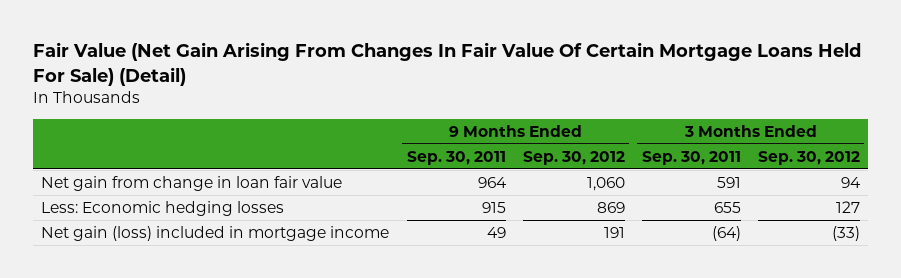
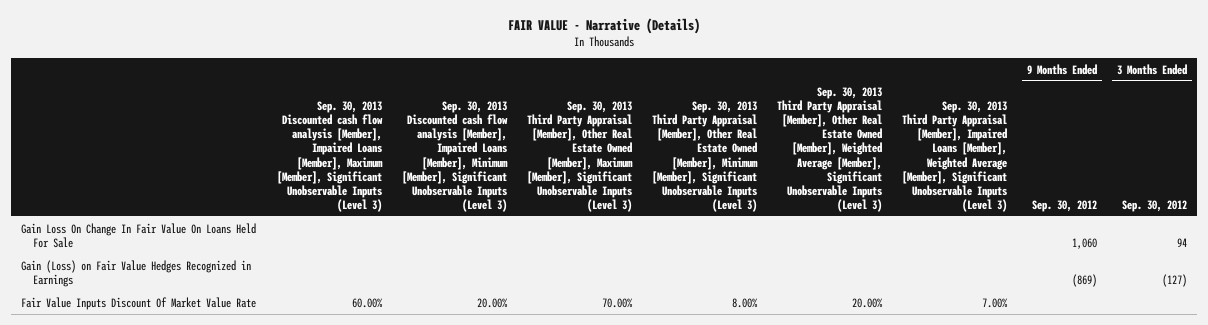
[32,42,861,86] Fair Value (Net Gain Arising From Changes In Fair Value Of Certain Mortgage Loans Held For Sale) (Detail) -> [508,18,701,35] FAIR VALUE - Narrative (Details)
[406,150,506,165] Sep. 30, 2011 -> none
[641,150,741,165] Sep. 30, 2011 -> none
none -> [276,101,383,212] Sep. 30, 2013 Discounted cash flow analysis [Member], Impaired Loans [Member], Maximum [Member], Significant Unobservable Inputs (Level 3)
none -> [401,101,508,212] Sep. 30, 2013 Discounted cash flow analysis [Member], Impaired Loans [Member], Minimum [Member], Significant Unobservable Inputs (Level 3)
none -> [526,101,633,212] Sep. 30, 2013 Third Party Appraisal [Member], Other Real Estate Owned [Member], Maximum [Member], Significant Unobservable Inputs (Level 3)
none -> [651,101,758,212] Sep. 30, 2013 Third Party Appraisal [Member], Other Real Estate Owned [Member], Minimum [Member], Significant Unobservable Inputs (Level 3)
none -> [776,87,882,212] Sep. 30, 2013 Third Party Appraisal [Member], Other Real Estate Owned [Member], Weighted Average [Member], Significant Unobservable Inputs (Level 3)
none -> [901,101,1007,212] Sep. 30, 2013 Third Party Appraisal [Member], Impaired Loans [Member], Weighted Average [Member], Significant Unobservable Inputs (Level 3)
[41,201,285,217] Less: Economic hedging losses -> none
[41,226,390,242] Net gain (loss) included in mortgage income -> none
[41,176,343,192] Net gain from change in loan fair value -> [21,222,257,248] Gain Loss On Change In Fair Value On Loans Held For Sale
none -> [21,259,252,287] Gain (Loss) on Fair Value Hedges Recognized in Earnings
none -> [21,296,257,310] Fair Value Inputs Discount Of Market Value Rate

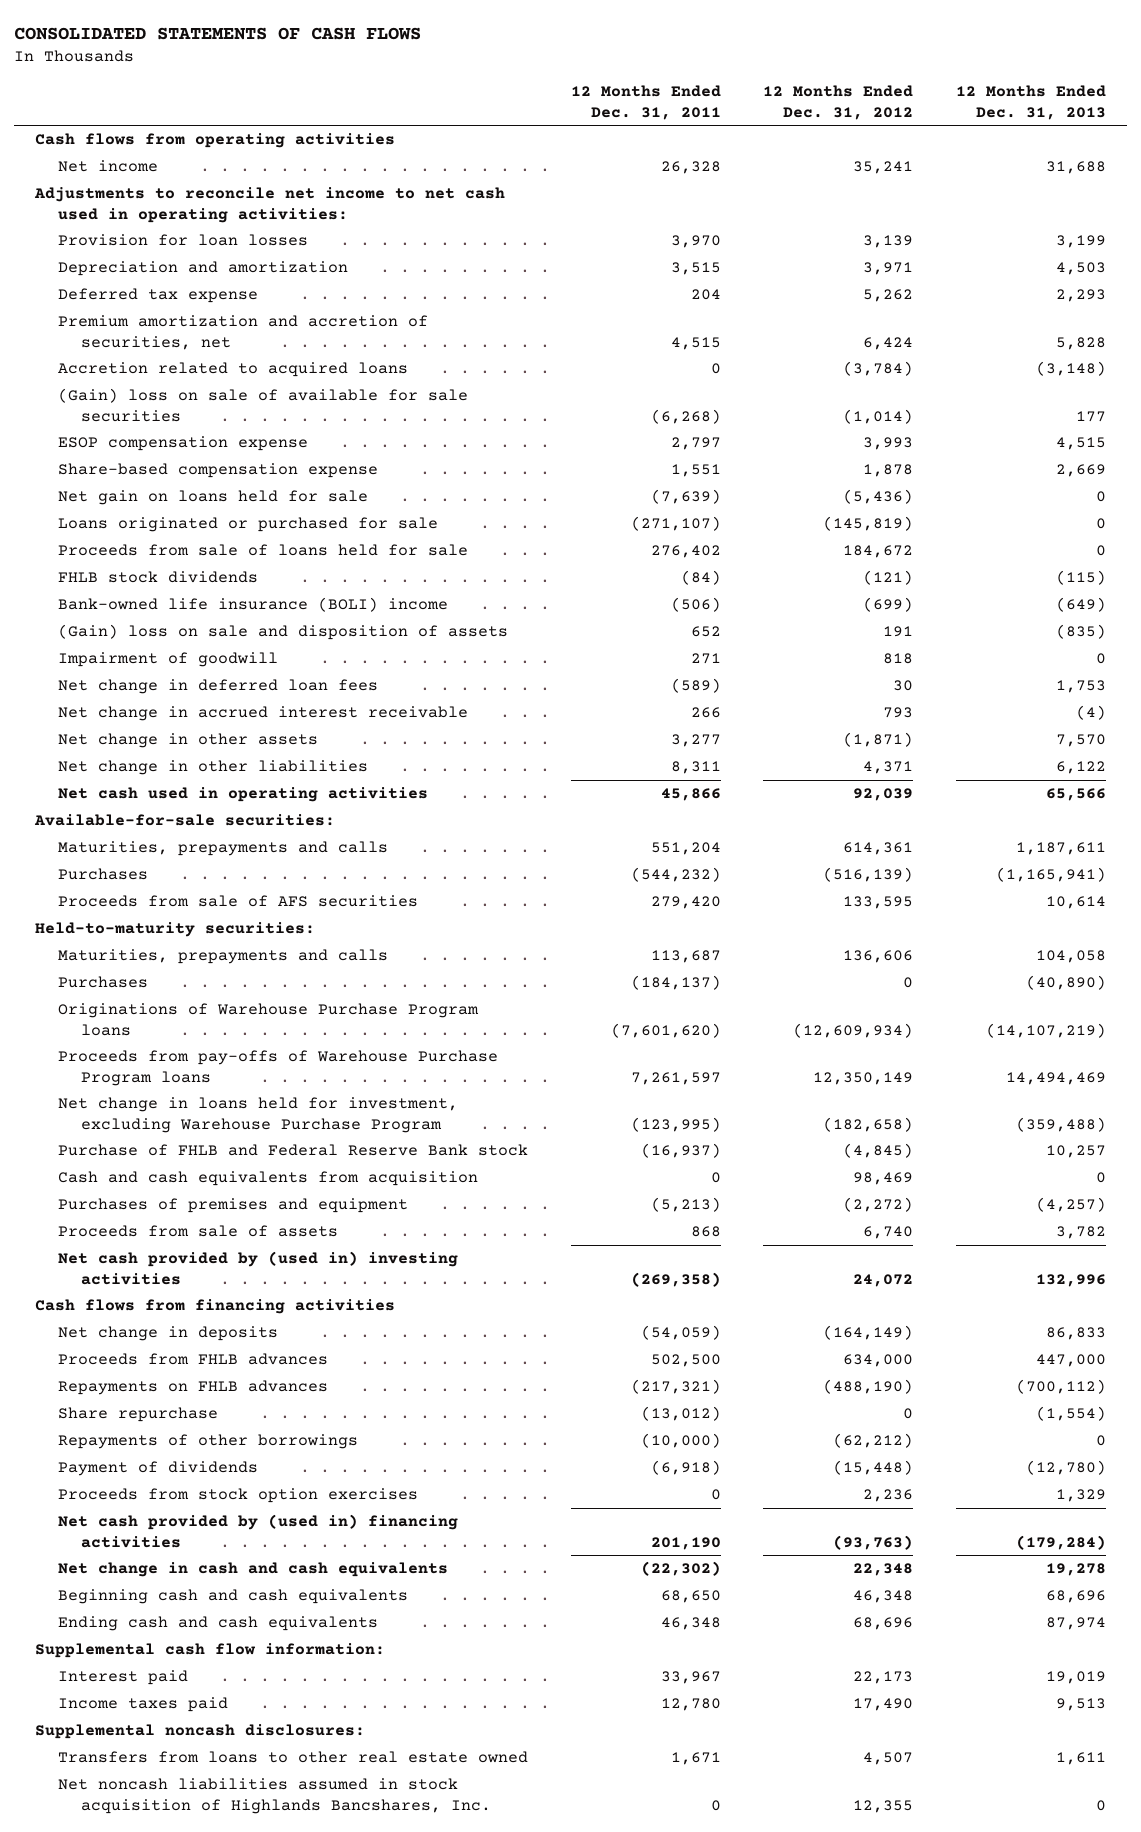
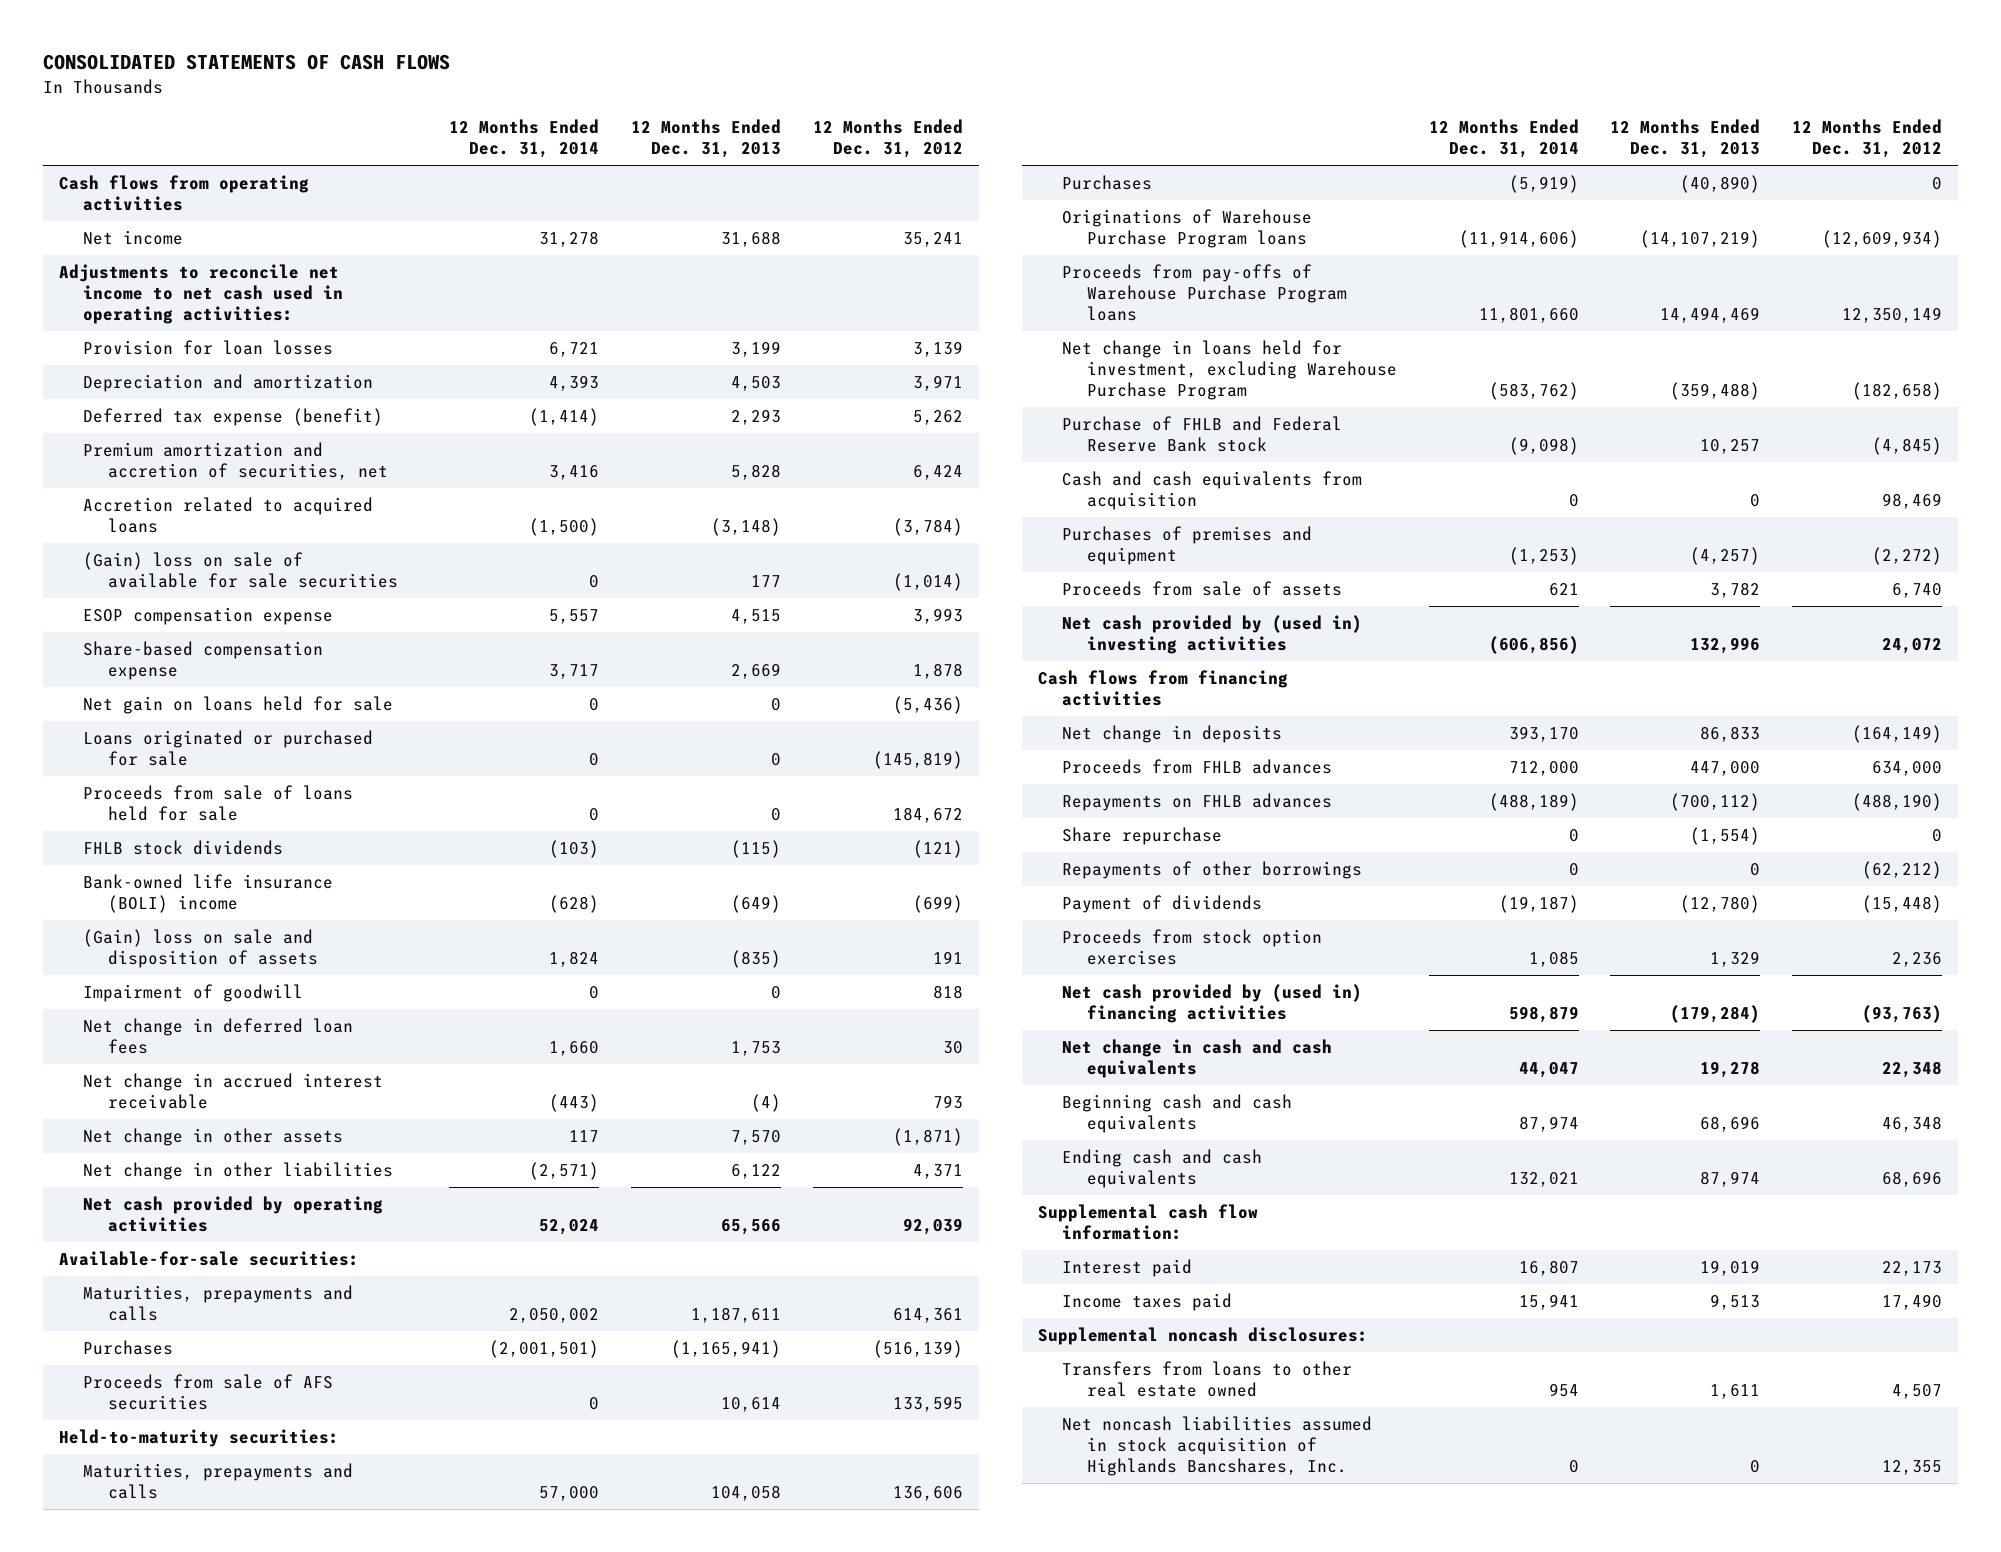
[570,85,721,120] 12 Months Ended Dec. 31, 2011 -> none
none -> [449,118,600,159] 12 Months Ended Dec. 31, 2014
[58,288,259,304] Deferred tax expense -> [83,408,384,427] Deferred tax expense (benefit)
[58,787,429,803] Net cash used in operating activities -> [83,1196,384,1233] Net cash provided by operating activities

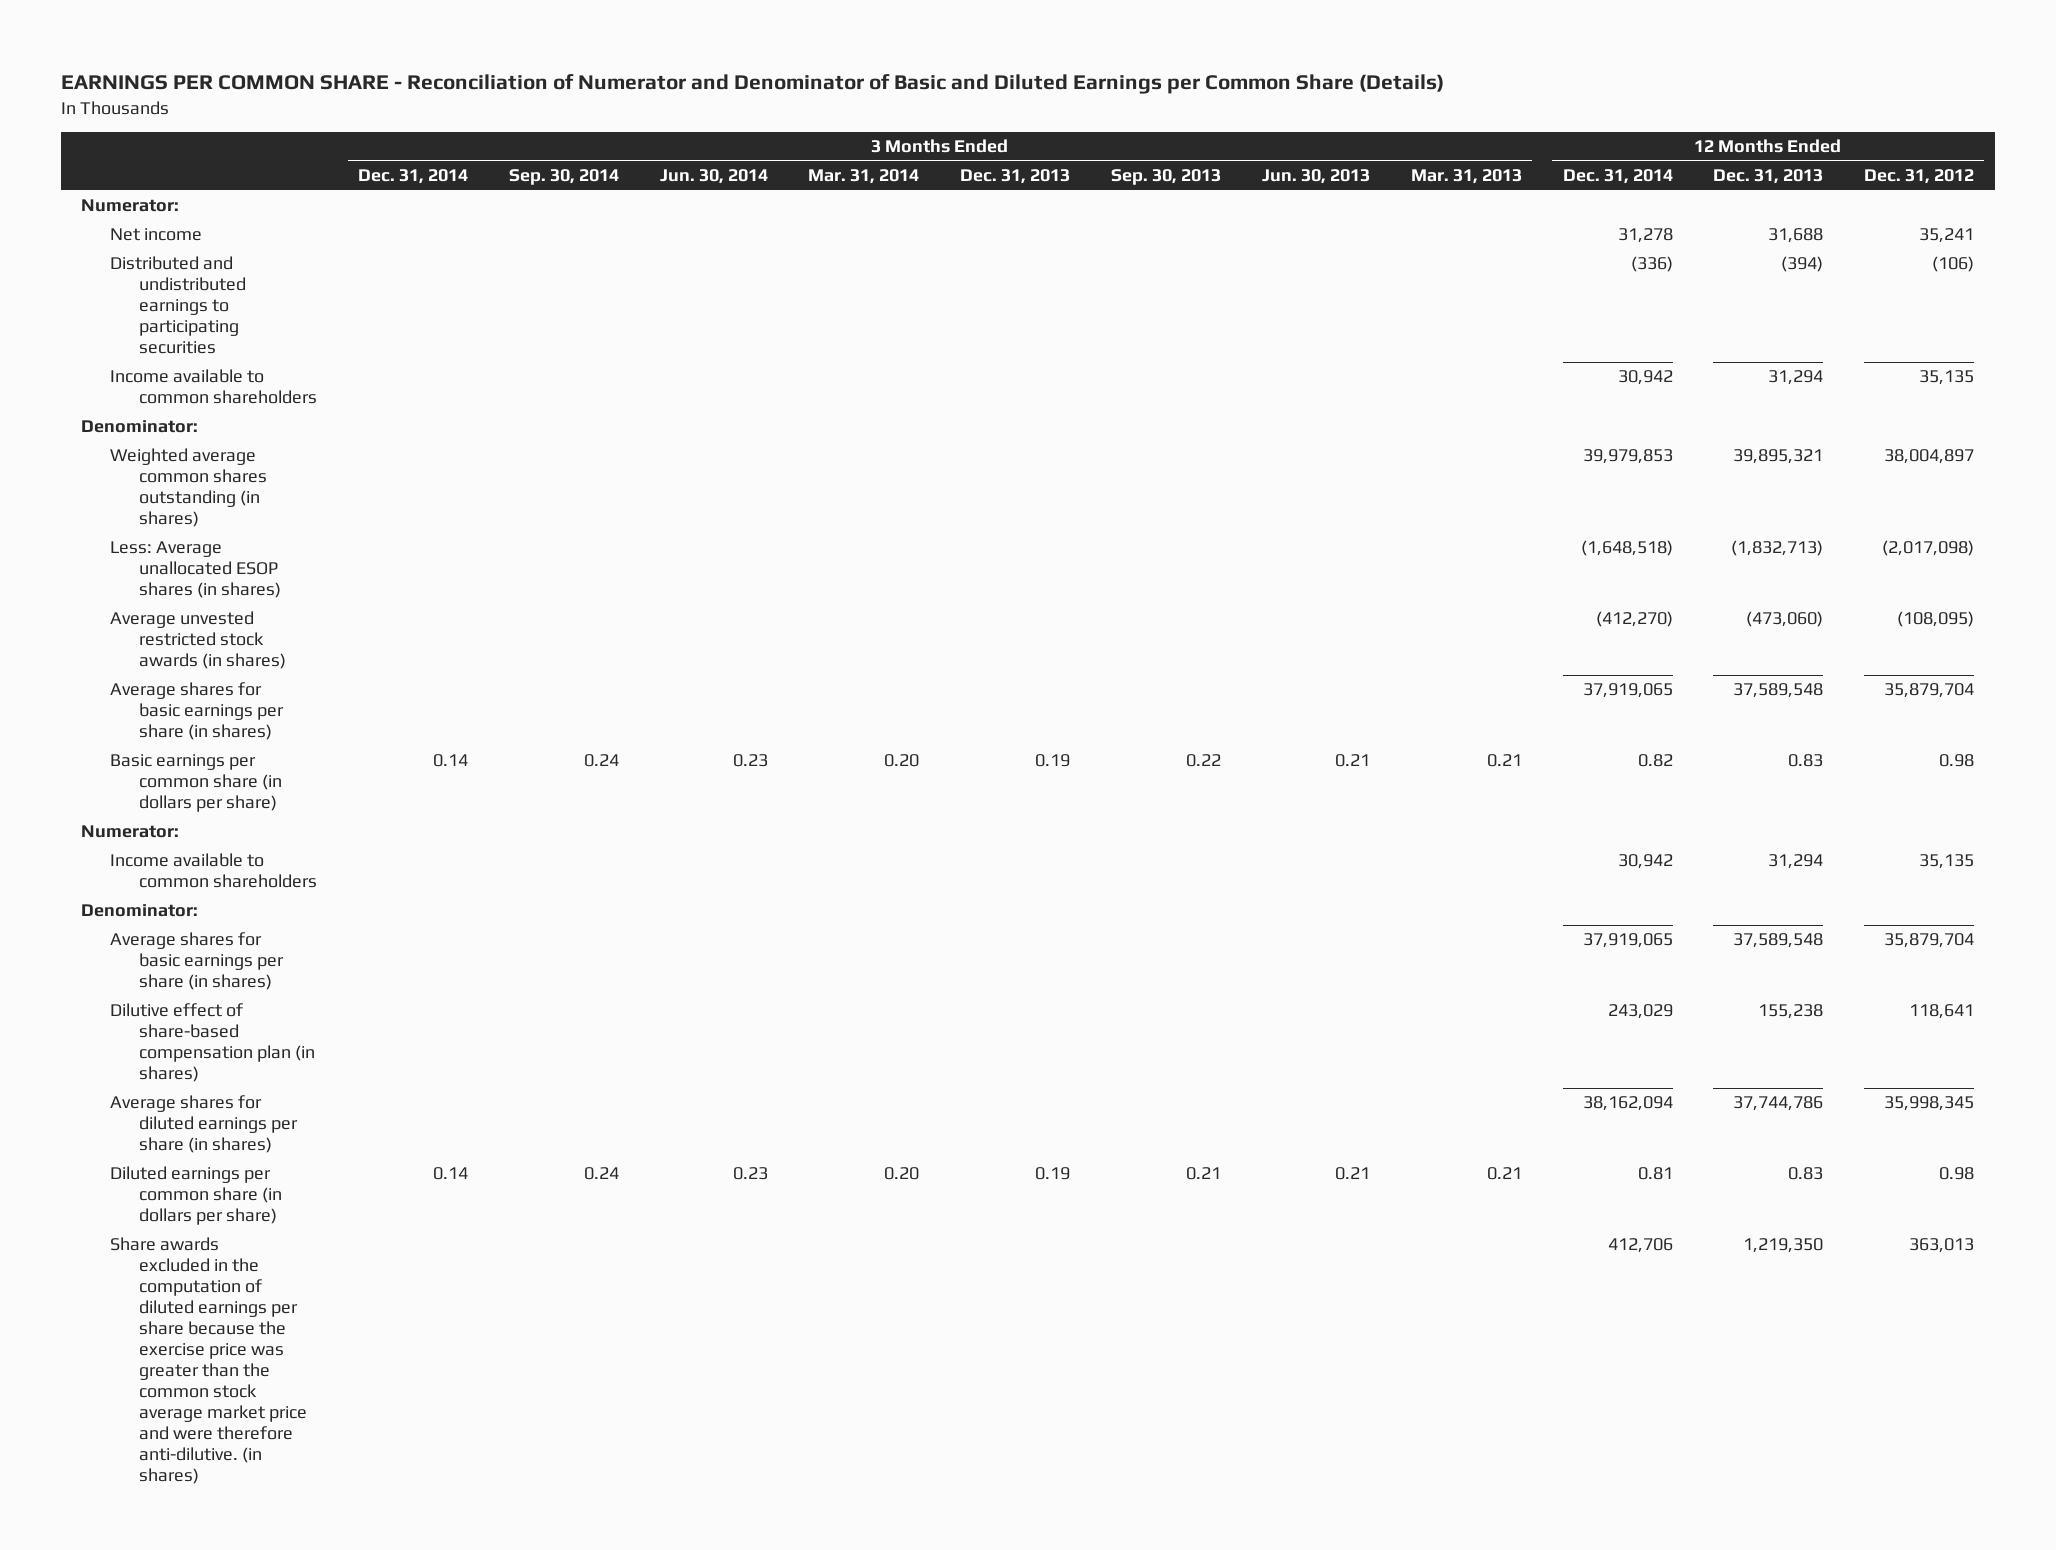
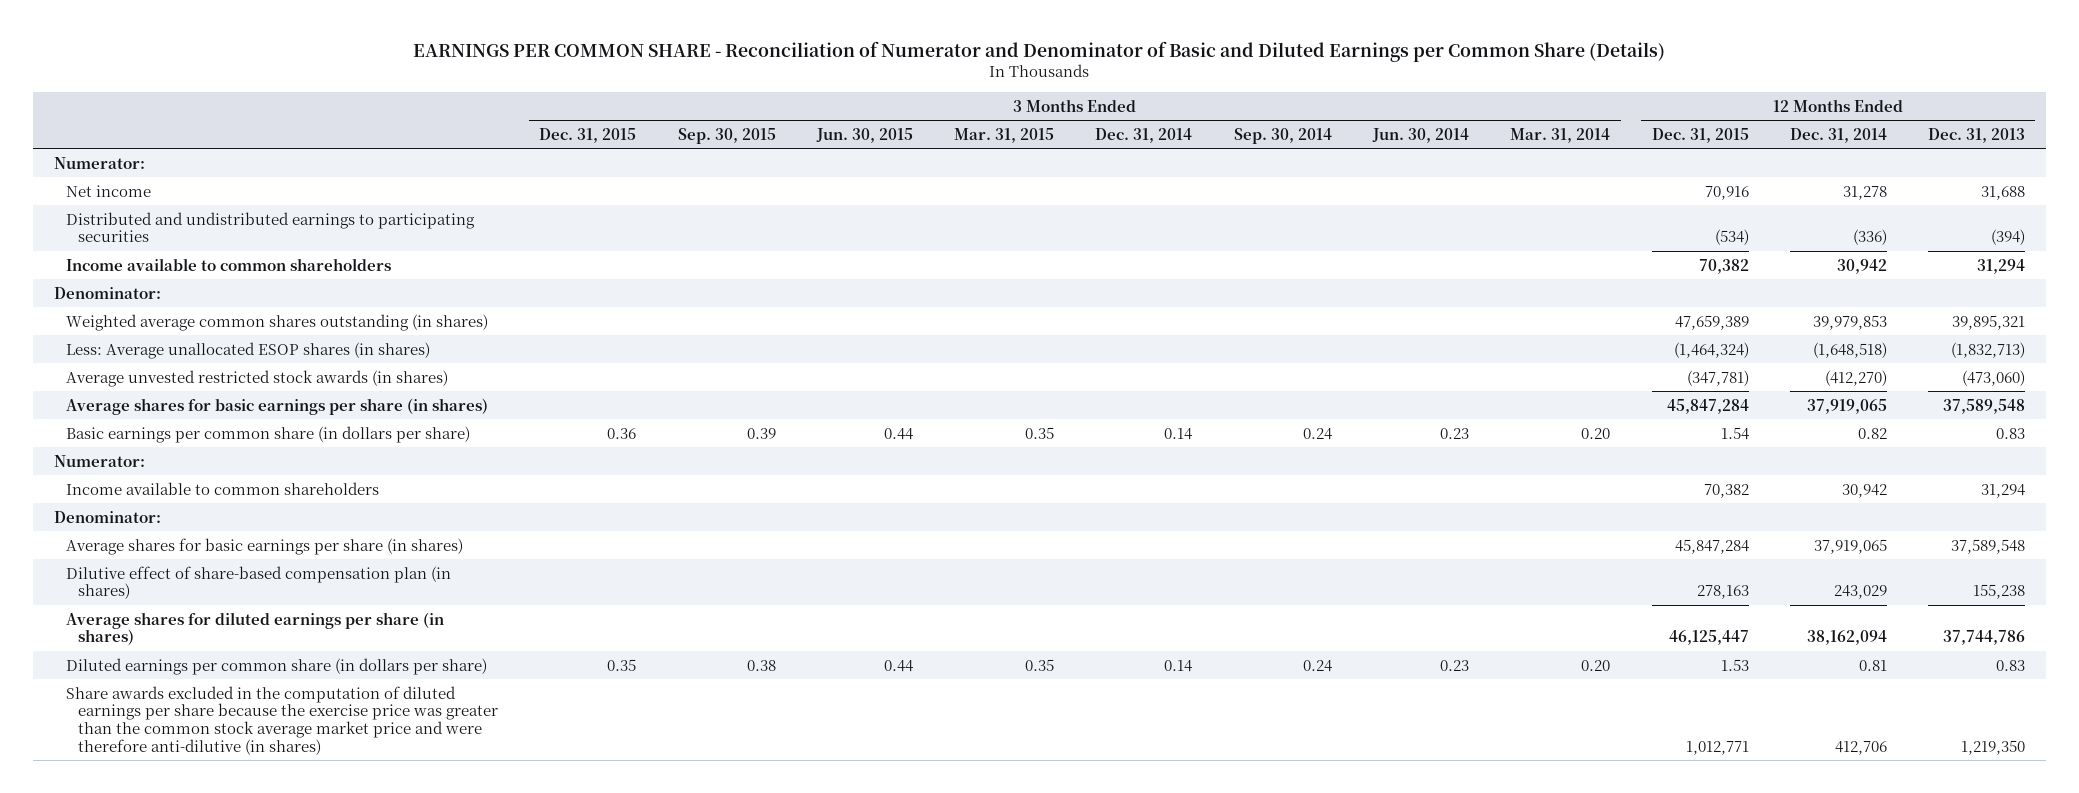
[960,169,1071,185] Dec. 31, 2013 -> none
[1111,169,1222,186] Sep. 30, 2013 -> none
[1261,169,1370,185] Jun. 30, 2013 -> none
[1410,169,1522,185] Mar. 31, 2013 -> none
[1864,169,1975,185] Dec. 31, 2012 -> none
none -> [539,127,637,143] Dec. 31, 2015
none -> [677,127,776,144] Sep. 30, 2015
none -> [815,127,913,143] Jun. 30, 2015
none -> [954,127,1055,143] Mar. 31, 2015
none -> [1651,127,1749,143] Dec. 31, 2015
[110,1237,308,1484] Share awards excluded in the computation of diluted earnings per share because the exercise price was greater than the common stock average market price and were therefore anti-dilutive. (in shares) -> [65,685,499,755] Share awards excluded in the computation of diluted earnings per share because the exercise price was greater than the common stock average market price and were therefore anti-dilutive (in shares)

